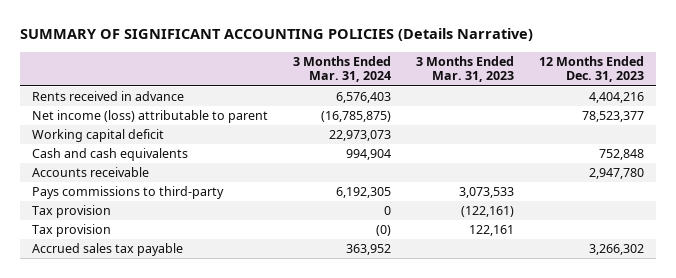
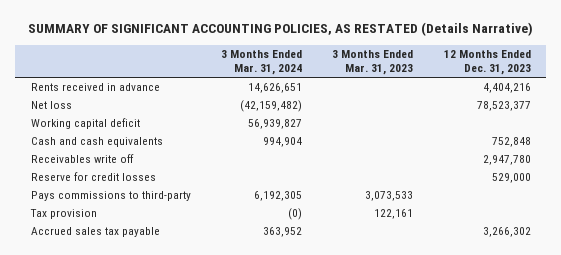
[19,28,533,42] SUMMARY OF SIGNIFICANT ACCOUNTING POLICIES (Details Narrative) -> [27,22,533,37] SUMMARY OF SIGNIFICANT ACCOUNTING POLICIES, AS RESTATED (Details Narrative)
[336,92,392,104] 6,576,403 -> [247,83,302,94] 14,626,651
[32,110,269,124] Net income (loss) attributable to parent -> [30,101,72,110] Net loss
[321,111,392,123] (16,785,875) -> [239,100,302,113] (42,159,482)
[329,130,392,142] 22,973,073 -> [247,119,302,130] 56,939,827
[32,167,150,178] Accounts receivable -> [30,154,134,164] Receivables write off
none -> [30,172,156,182] Reserve for credit losses
[32,205,112,219] Tax provision -> none

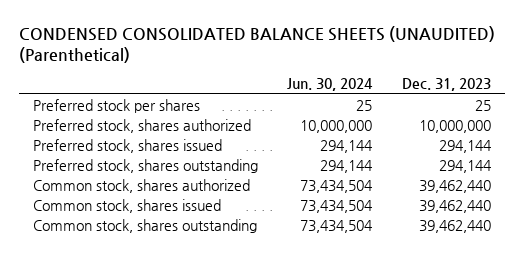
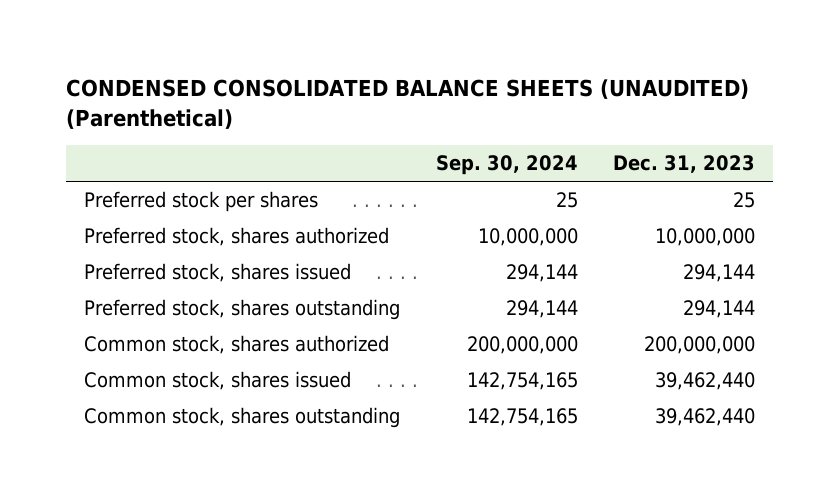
[287,78,374,92] Jun. 30, 2024 -> none
none -> [435,155,578,176] Sep. 30, 2024
[418,179,491,193] 39,462,440 -> [644,336,756,355] 200,000,000

